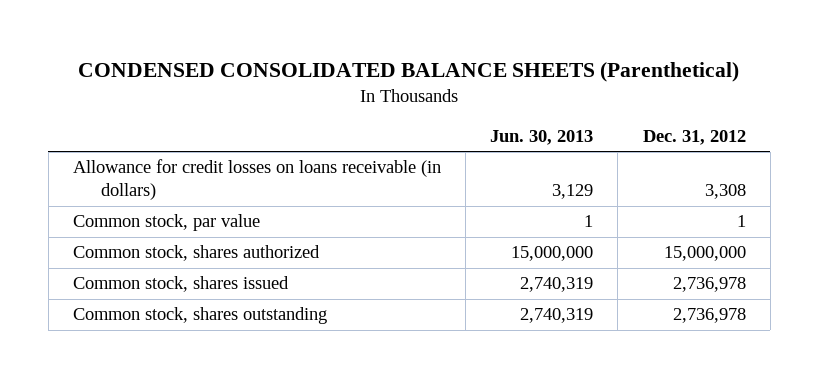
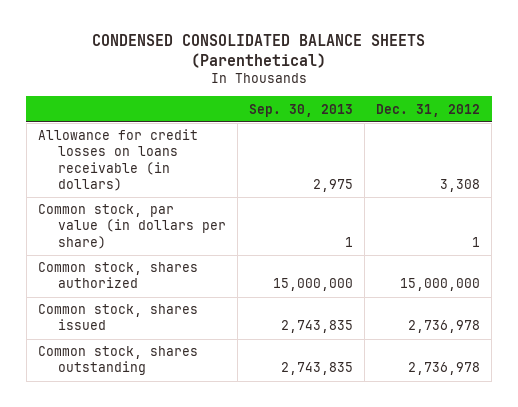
[490,129,594,145] Jun. 30, 2013 -> none
none -> [248,103,353,117] Sep. 30, 2013
[72,214,260,232] Common stock, par value -> [37,204,226,249] Common stock, par value (in dollars per share)

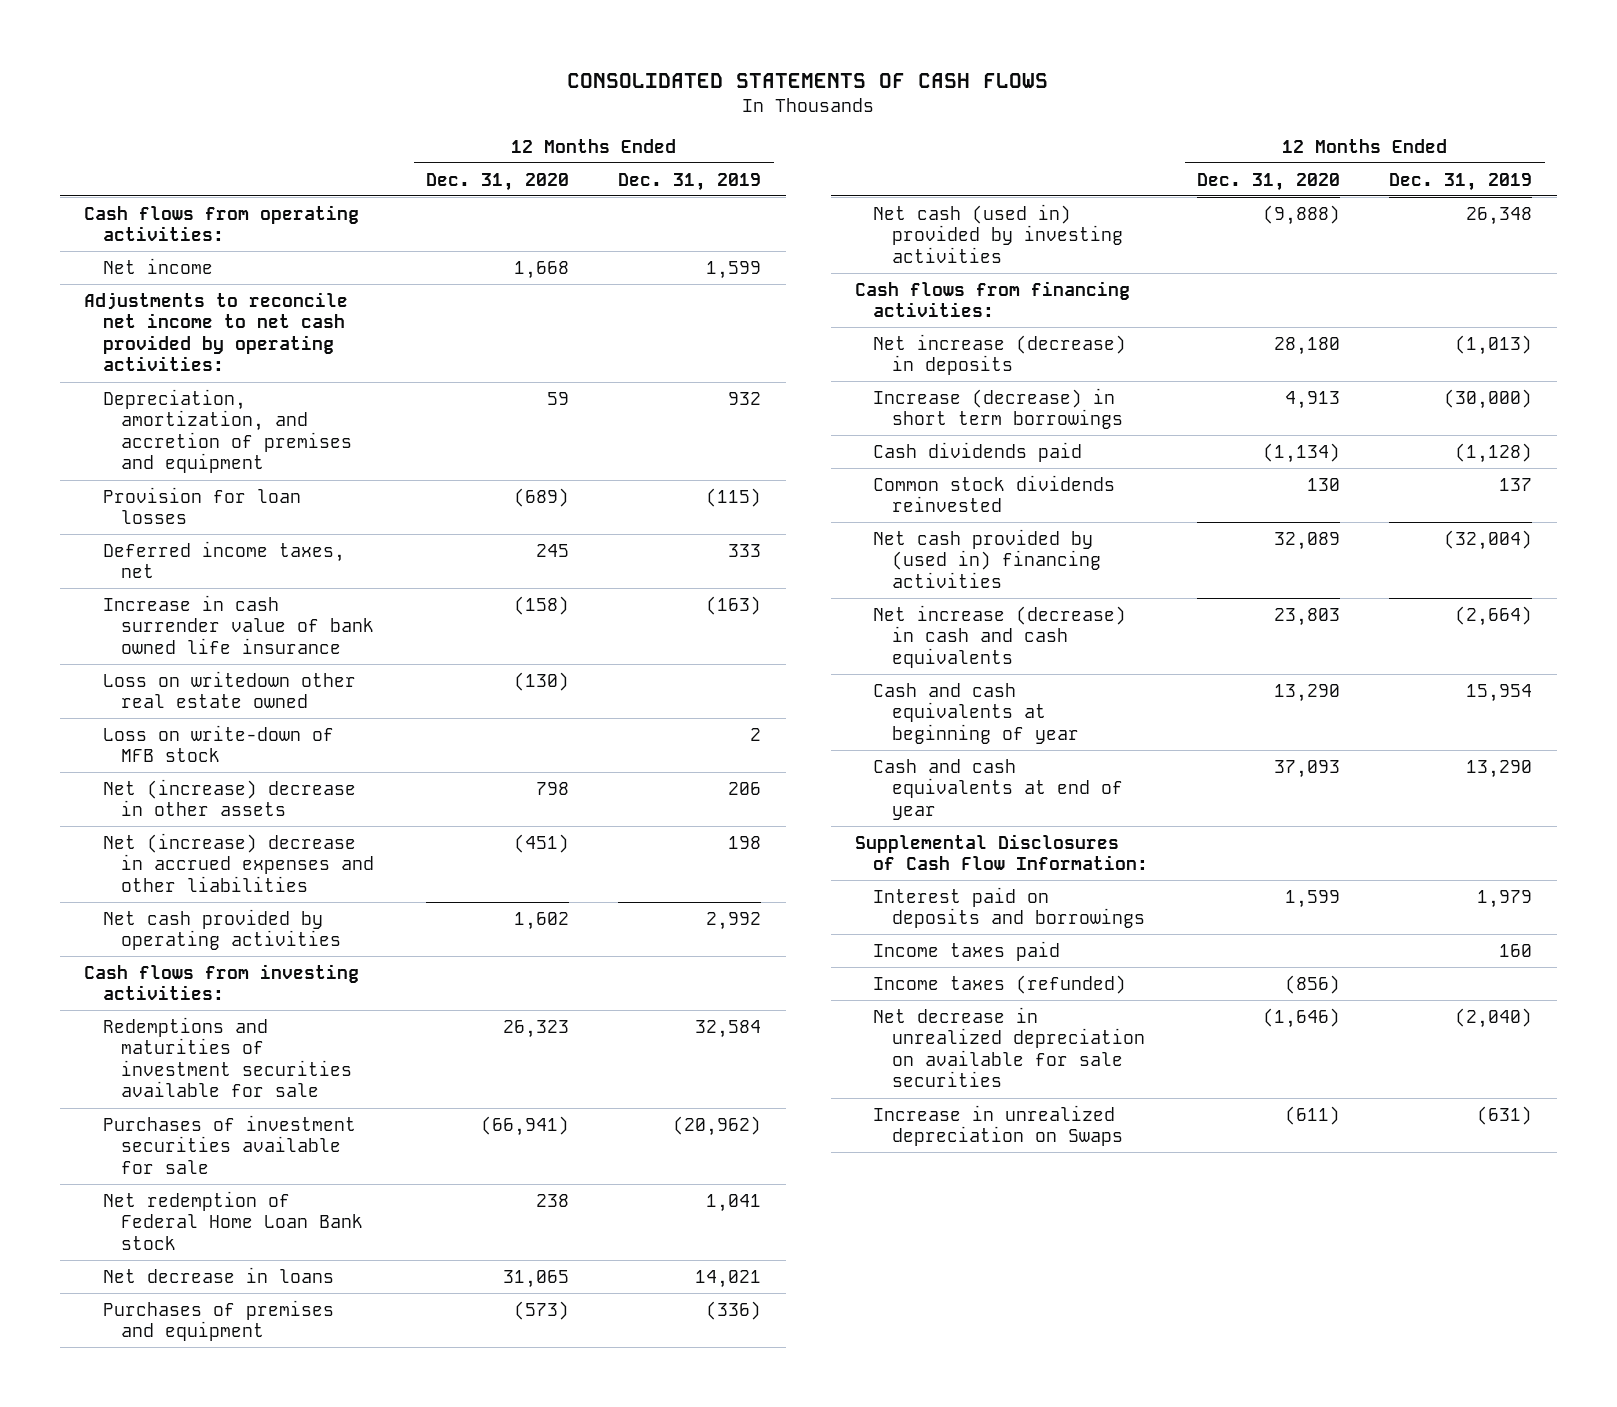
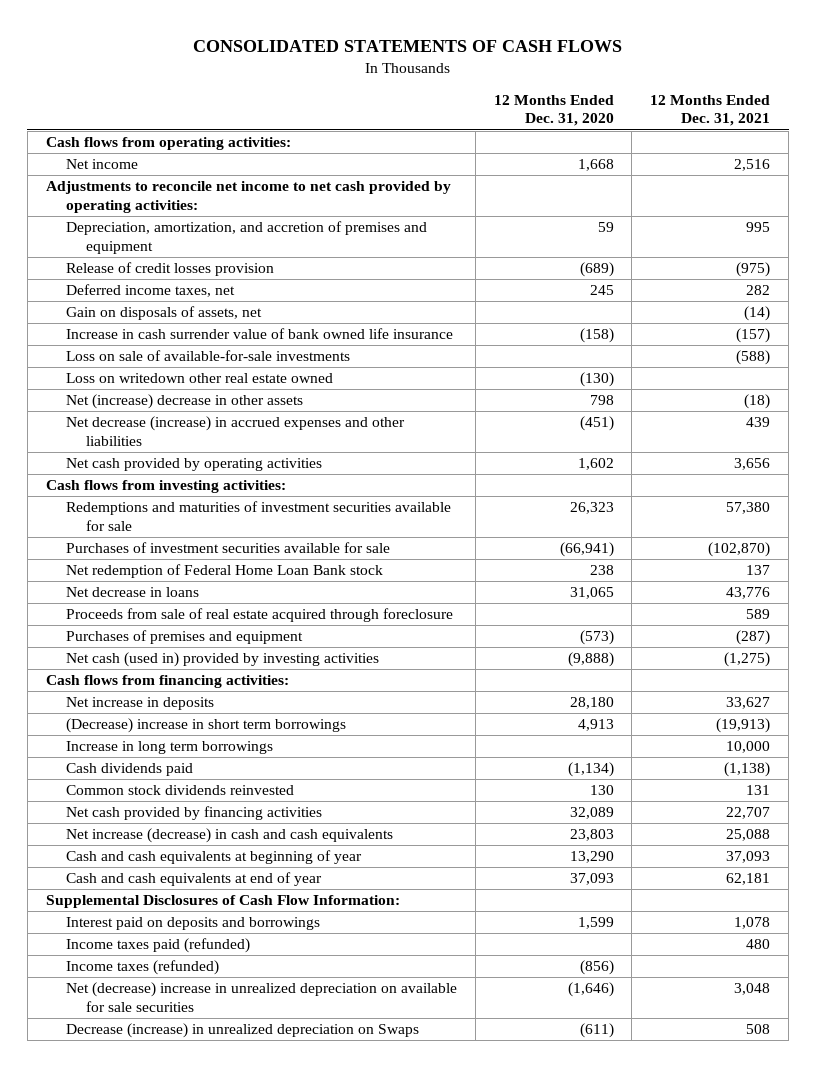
[618,172,762,191] Dec. 31, 2019 -> none
none -> [650,94,771,127] 12 Months Ended Dec. 31, 2021
[102,486,301,525] Provision for loan losses -> [65,262,274,277] Release of credit losses provision
none -> [65,306,262,321] Gain on disposals of assets, net
none -> [65,350,350,362] Loss on sale of available-for-sale investments
[102,724,334,763] Loss on write-down of MFB stock -> none
[102,832,374,892] Net (increase) decrease in accrued expenses and other liabilities -> [65,416,405,446] Net decrease (increase) in accrued expenses and other liabilities
none -> [65,608,453,623] Proceeds from sale of real estate acquired through foreclosure
[873,333,1127,376] Net increase (decrease) in deposits -> [65,697,214,711] Net increase in deposits
[873,387,1123,430] Increase (decrease) in short term borrowings -> [65,718,346,734] (Decrease) increase in short term borrowings
none -> [65,741,273,755] Increase in long term borrowings
[873,528,1101,588] Net cash provided by (used in) financing activities -> [65,806,322,821] Net cash provided by financing activities
[873,940,1061,961] Income taxes paid -> [65,938,250,954] Income taxes paid (refunded)
[873,1006,1145,1088] Net decrease in unrealized depreciation on available for sale securities -> [65,982,457,1012] Net (decrease) increase in unrealized depreciation on available for sale securities
[873,1104,1123,1147] Increase in unrealized depreciation on Swaps -> [65,1023,419,1039] Decrease (increase) in unrealized depreciation on Swaps

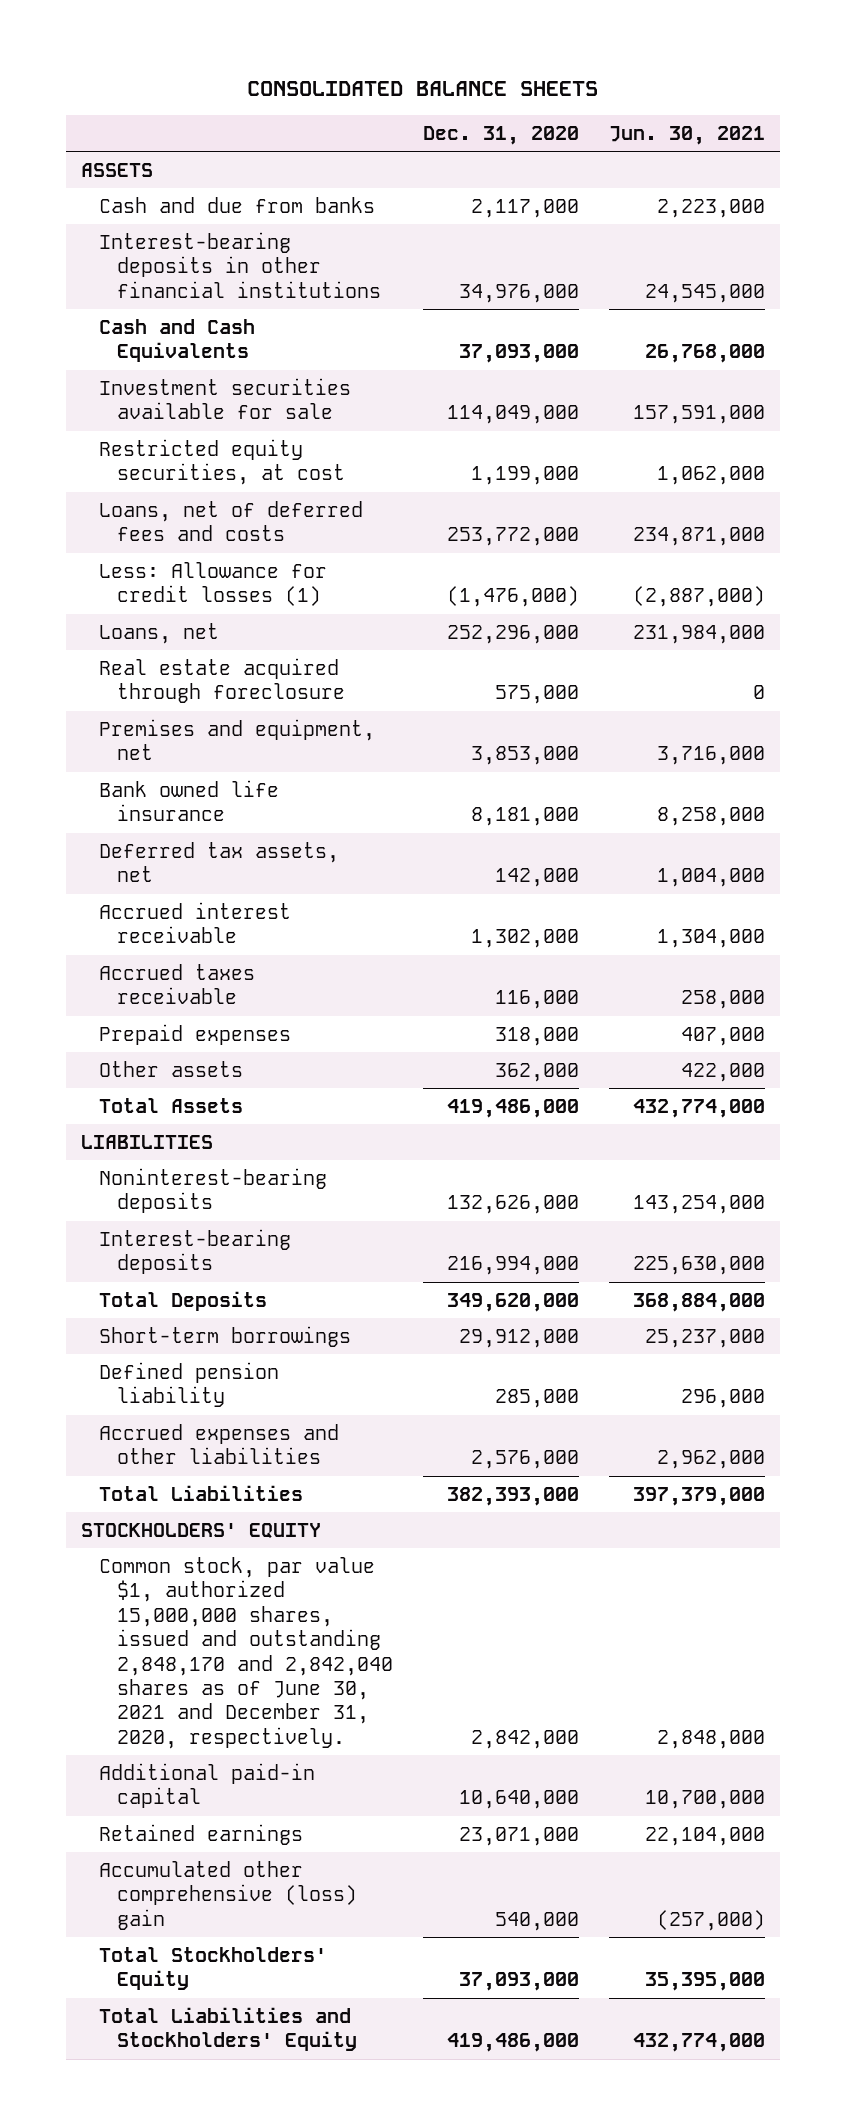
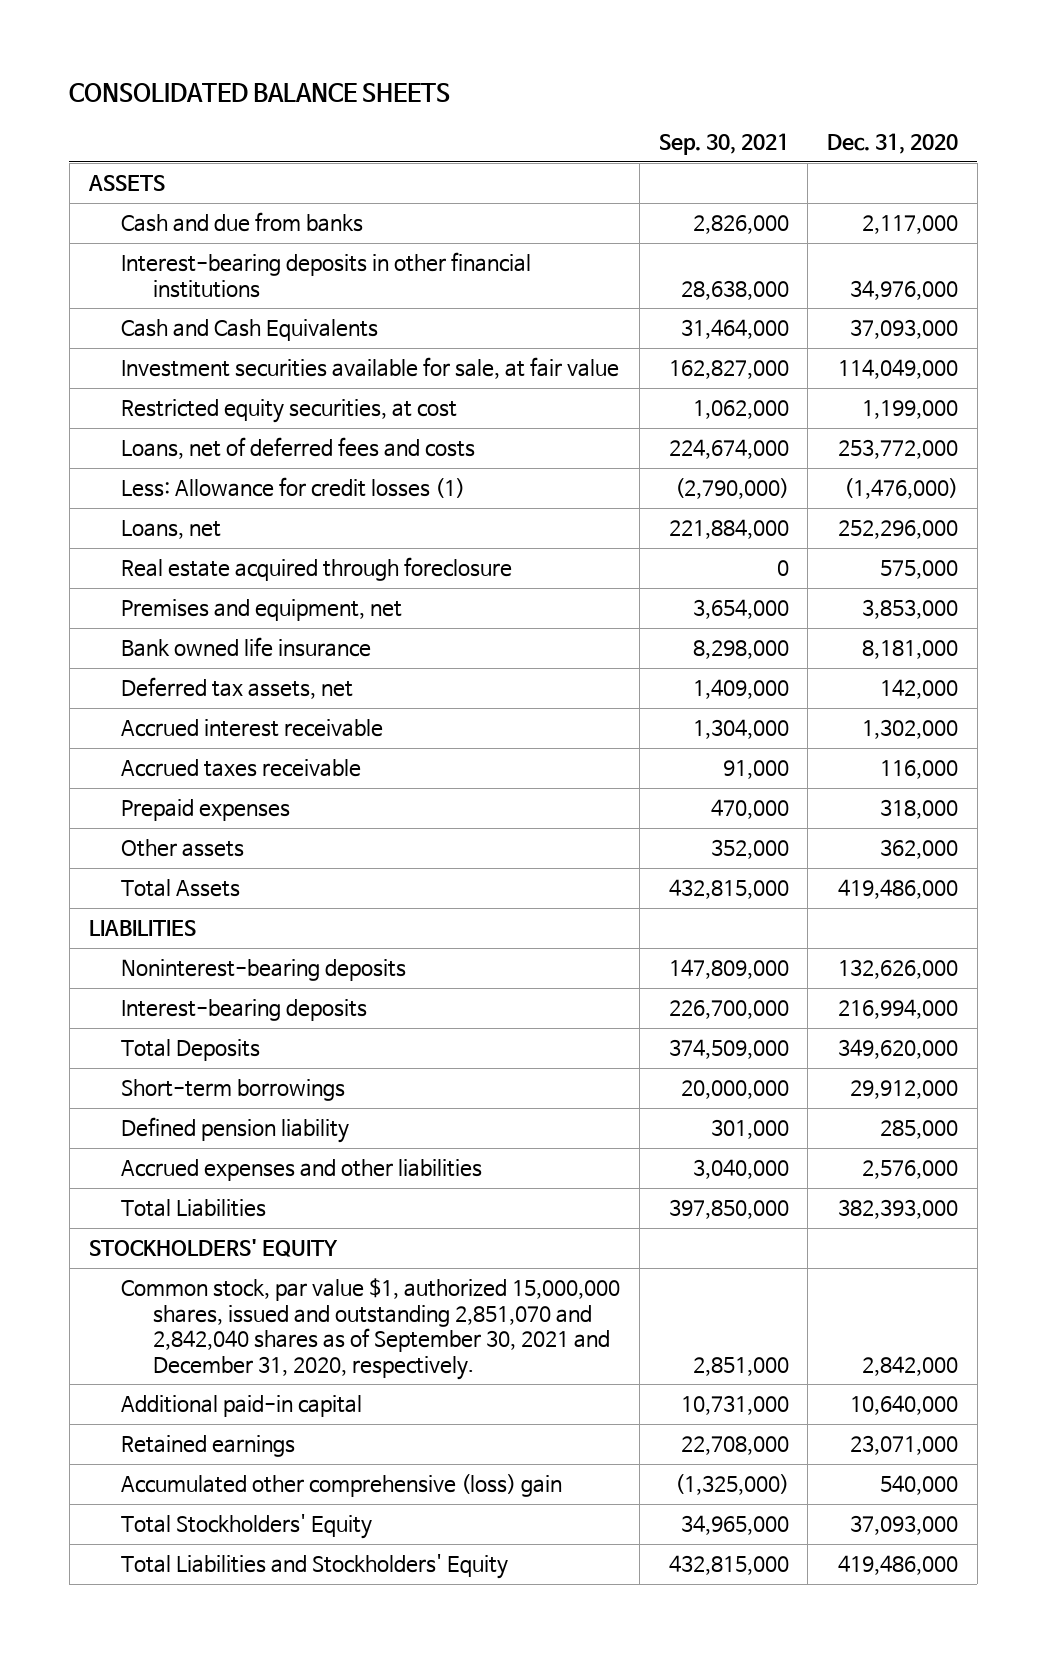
[609,125,766,145] Jun. 30, 2021 -> none
none -> [658,133,789,156] Sep. 30, 2021
[98,377,351,420] Investment securities available for sale -> [120,357,619,380] Investment securities available for sale, at fair value
[98,1556,393,1749] Common stock, par value $1, authorized 15,000,000 shares, issued and outstanding 2,848,170 and 2,842,040 shares as of June 30, 2021 and December 31, 2020, respectively. -> [120,1278,620,1380] Common stock, par value $1, authorized 15,000,000 shares, issued and outstanding 2,851,070 and 2,842,040 shares as of September 30, 2021 and December 31, 2020, respectively.

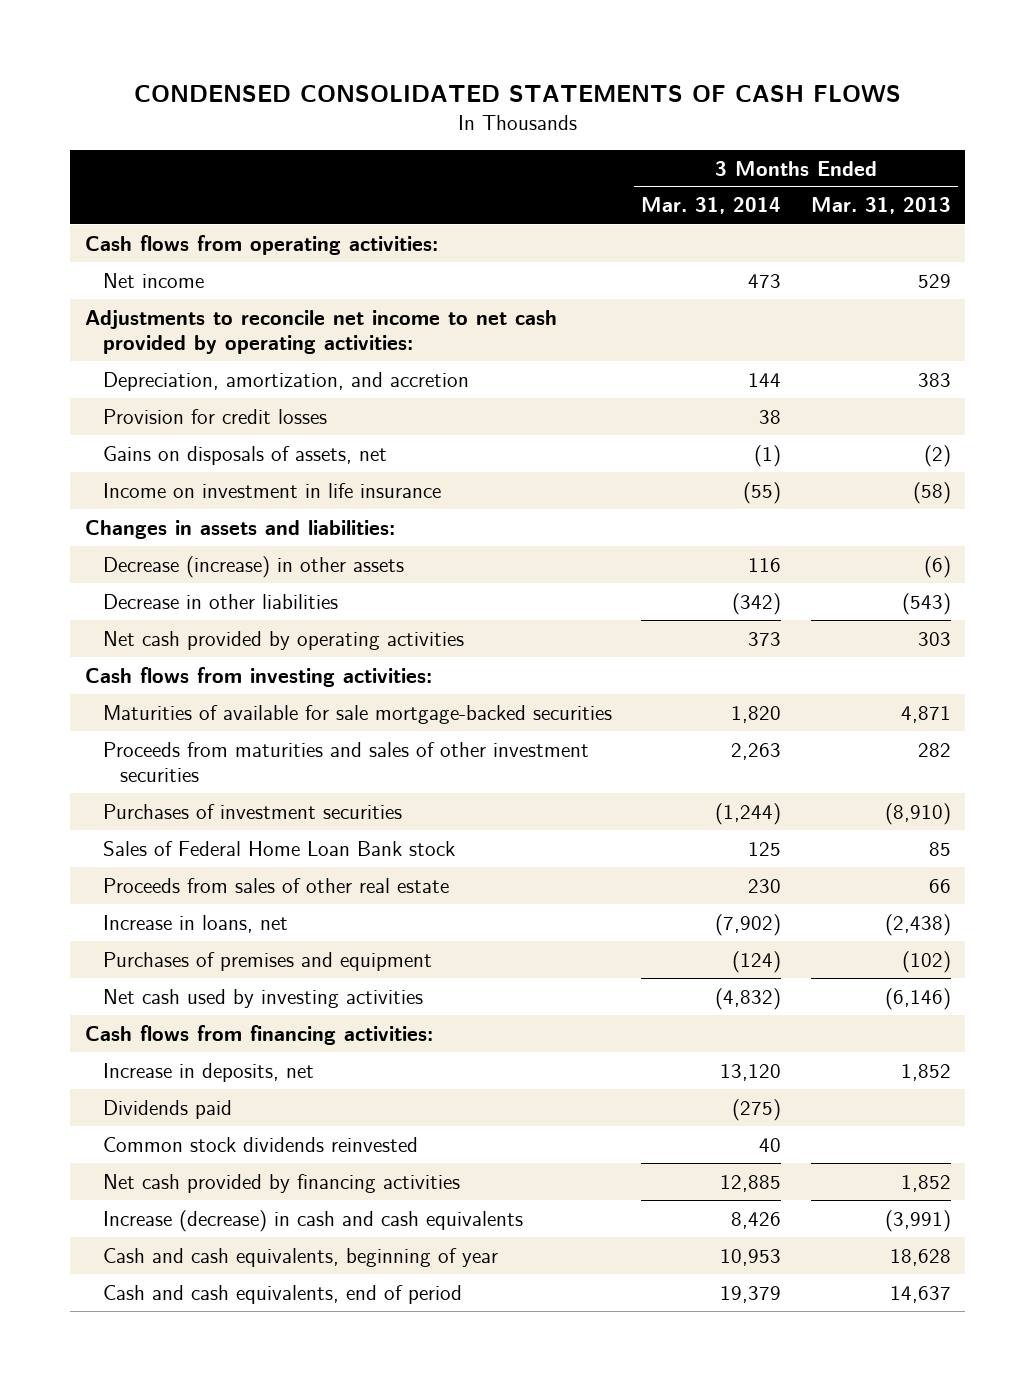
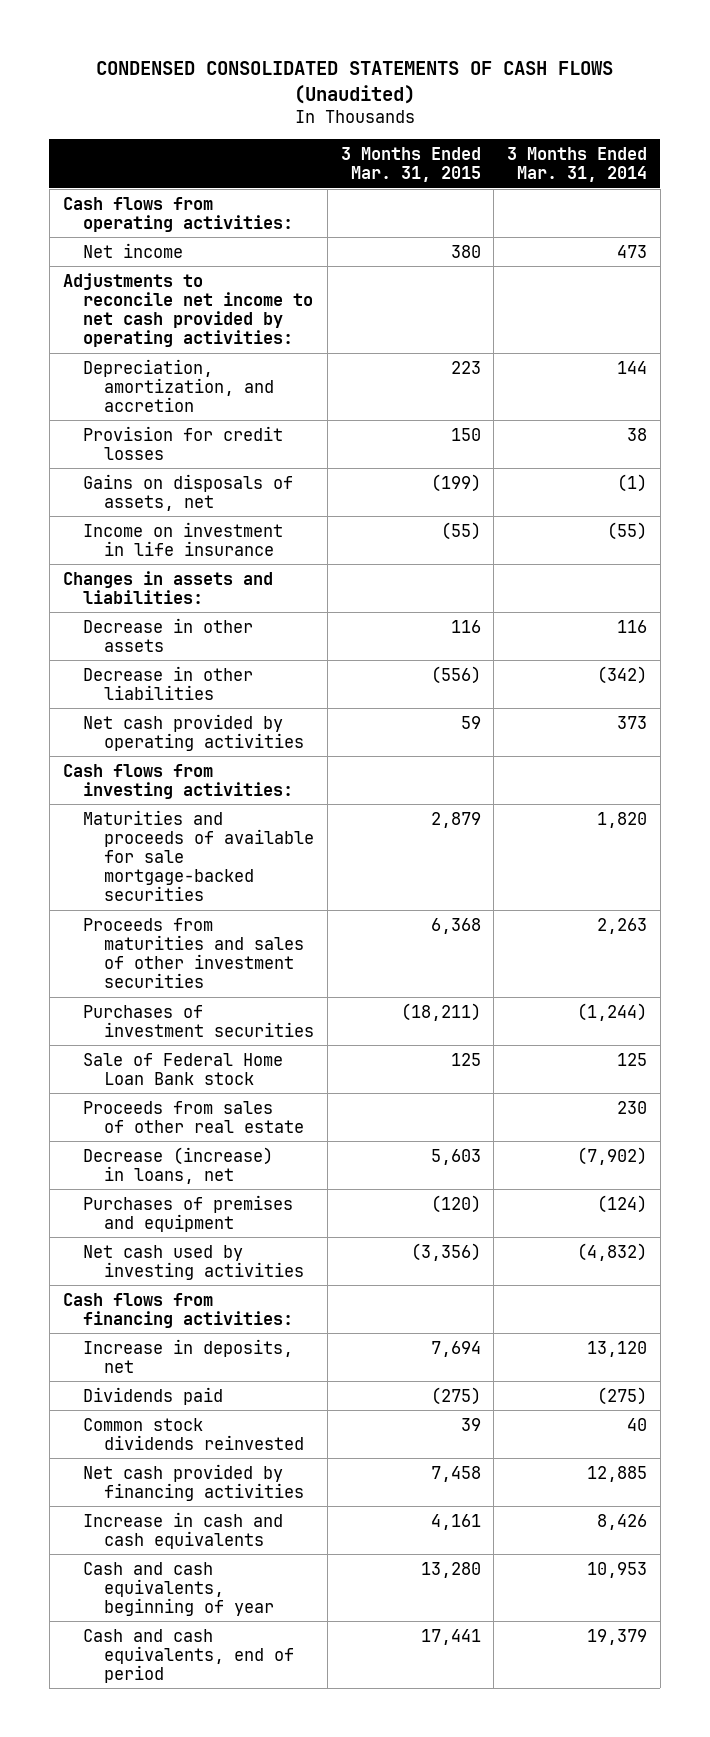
[133,85,901,103] CONDENSED CONSOLIDATED STATEMENTS OF CASH FLOWS -> [95,61,613,104] CONDENSED CONSOLIDATED STATEMENTS OF CASH FLOWS (Unaudited)
[810,197,951,215] Mar. 31, 2013 -> none
none -> [340,146,481,183] 3 Months Ended Mar. 31, 2015
[102,555,404,578] Decrease (increase) in other assets -> [83,617,254,652] Decrease in other assets
[102,704,612,724] Maturities of available for sale mortgage-backed securities -> [83,809,315,902] Maturities and proceeds of available for sale mortgage-backed securities
[102,840,455,856] Sales of Federal Home Loan Bank stock -> [83,1052,284,1085] Sale of Federal Home Loan Bank stock
[102,914,288,933] Increase in loans, net -> [83,1146,274,1184] Decrease (increase) in loans, net
[102,1209,523,1232] Increase (decrease) in cash and cash equivalents -> [83,1511,284,1549] Increase in cash and cash equivalents

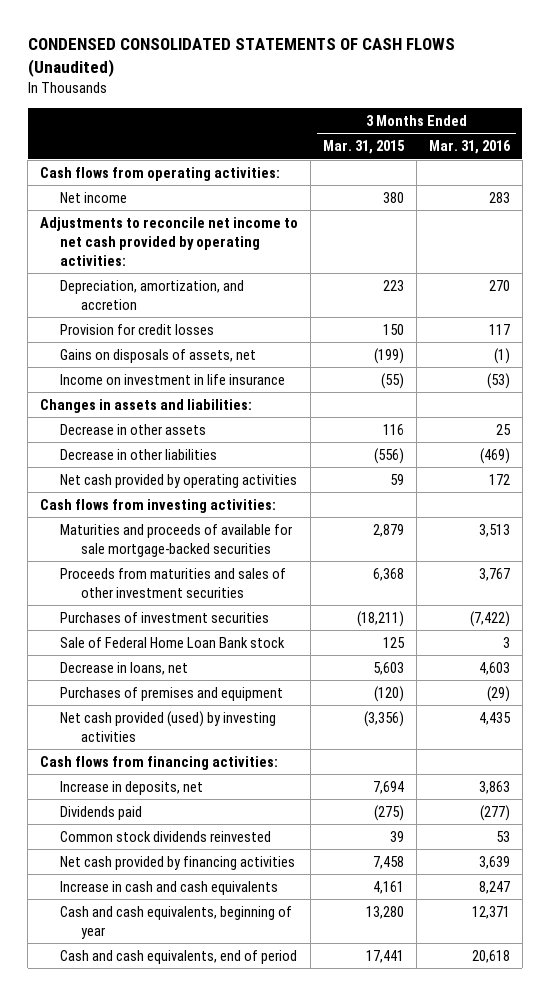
[507,146,648,183] 3 Months Ended Mar. 31, 2014 -> none
none -> [429,140,512,155] Mar. 31, 2016
[83,1100,305,1133] Proceeds from sales of other real estate -> none
[83,1146,274,1184] Decrease (increase) in loans, net -> [60,661,189,675] Decrease in loans, net
[83,1244,305,1280] Net cash used by investing activities -> [60,710,277,742] Net cash provided (used) by investing activities

